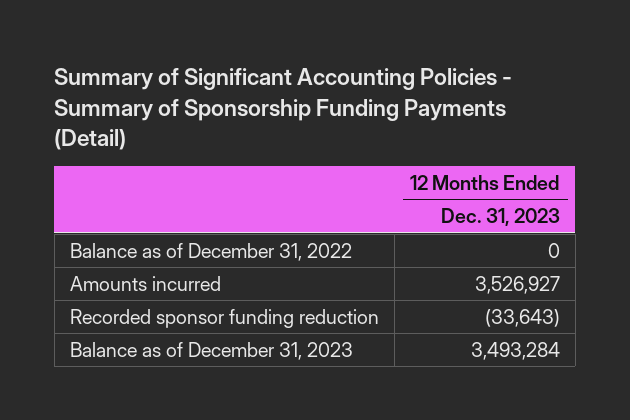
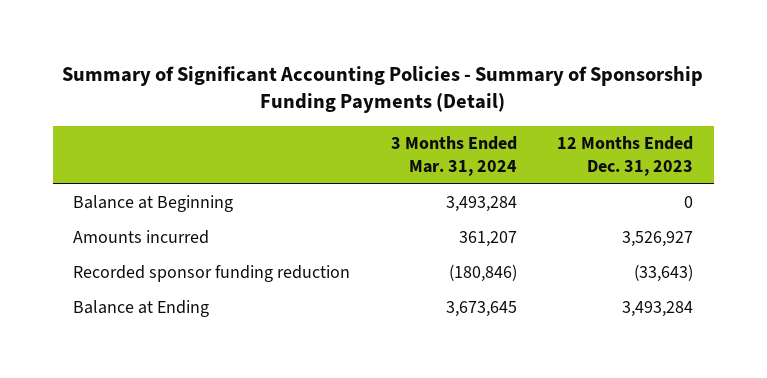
none -> [390,136,517,177] 3 Months Ended Mar. 31, 2024
[70,242,353,261] Balance as of December 31, 2022 -> [73,195,234,213] Balance at Beginning
[70,341,354,360] Balance as of December 31, 2023 -> [73,300,210,318] Balance at Ending

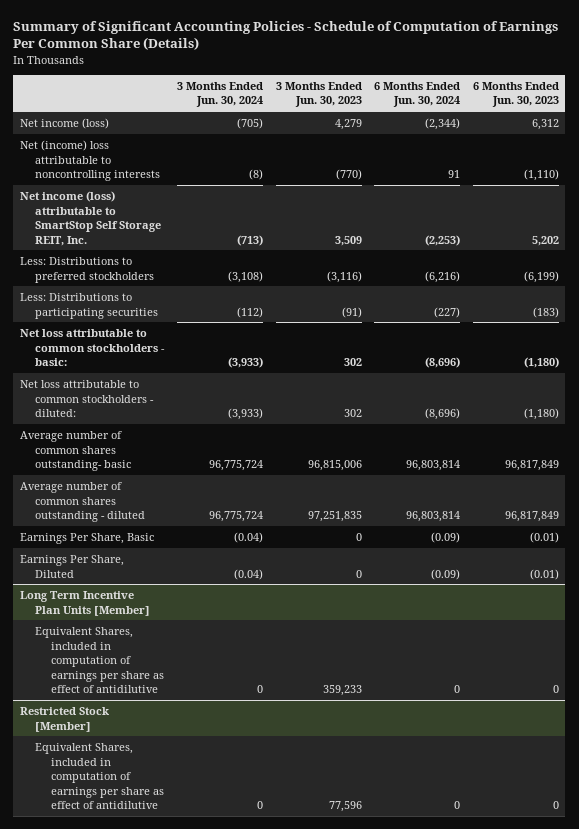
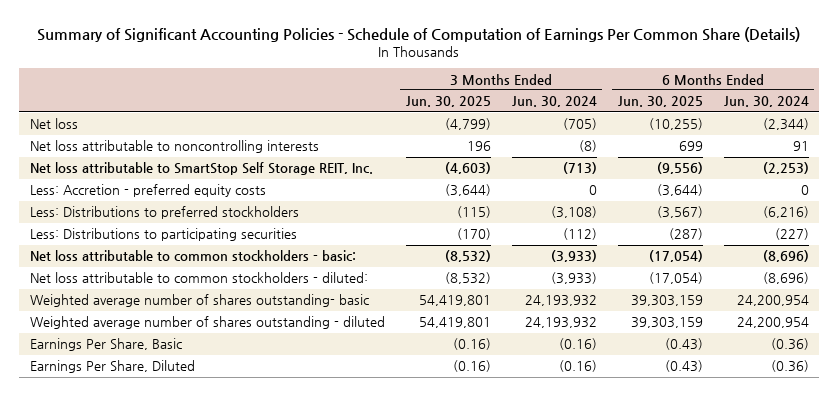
[275,81,362,108] 3 Months Ended Jun. 30, 2023 -> none
[473,81,560,108] 6 Months Ended Jun. 30, 2023 -> none
none -> [405,96,491,108] Jun. 30, 2025
none -> [617,96,703,108] Jun. 30, 2025
[19,117,109,129] Net income (loss) -> [29,118,78,130] Net loss
[19,139,161,182] Net (income) loss attributable to noncontrolling interests -> [29,140,319,154] Net loss attributable to noncontrolling interests
[19,190,162,246] Net income (loss) attributable to SmartStop Self Storage REIT, Inc. -> [29,162,373,176] Net loss attributable to SmartStop Self Storage REIT, Inc.
none -> [29,184,266,198] Less: Accretion - preferred equity costs
[19,590,151,616] Long Term Incentive Plan Units [Member] -> none
[35,626,164,694] Equivalent Shares, included in computation of earnings per share as effect of antidilutive -> none
[19,706,109,732] Restricted Stock [Member] -> none
[35,742,164,810] Equivalent Shares, included in computation of earnings per share as effect of antidilutive -> none
[19,430,132,472] Average number of common shares outstanding- basic -> [29,294,369,308] Weighted average number of shares outstanding- basic
[209,460,264,472] 96,775,724 -> [524,295,597,307] 24,193,932
[406,460,461,472] 96,803,814 -> [736,295,809,307] 24,200,954
[19,481,146,523] Average number of common shares outstanding - diluted -> [29,316,385,330] Weighted average number of shares outstanding - diluted
[209,511,264,523] 96,775,724 -> [524,317,597,329] 24,193,932
[406,511,461,523] 96,803,814 -> [736,317,809,329] 24,200,954
[234,531,264,543] (0.04) -> [558,338,597,351] (0.16)
[431,531,461,543] (0.09) -> [770,338,809,351] (0.36)
[234,568,264,580] (0.04) -> [558,360,597,373] (0.16)
[431,568,461,580] (0.09) -> [770,360,809,373] (0.36)

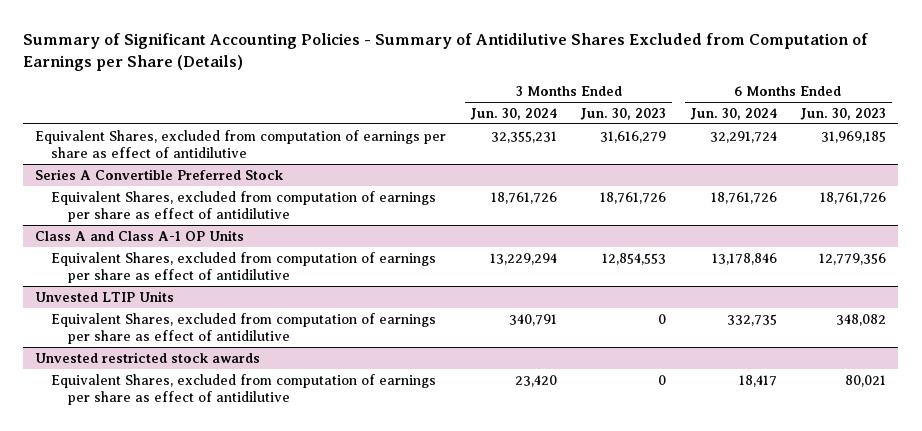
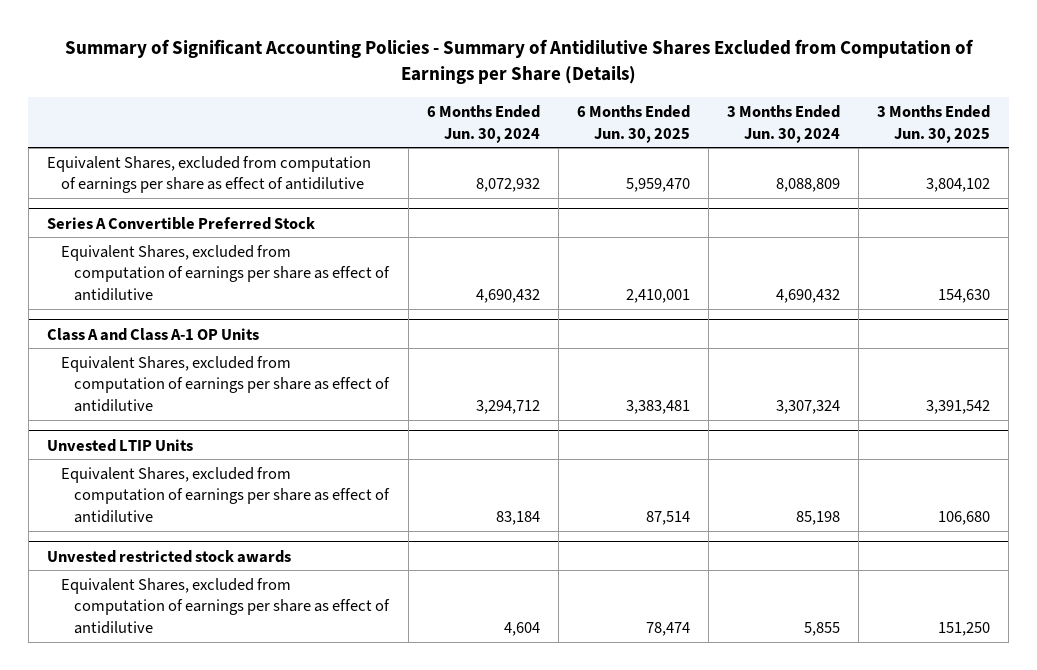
[580,107,667,120] Jun. 30, 2023 -> none
[800,107,887,120] Jun. 30, 2023 -> none
none -> [576,104,690,143] 6 Months Ended Jun. 30, 2025
none -> [877,104,991,143] 3 Months Ended Jun. 30, 2025
[490,130,557,143] 32,355,231 -> [775,178,840,193] 8,088,809
[709,130,777,143] 32,291,724 -> [475,178,540,193] 8,072,932
[490,191,557,204] 18,761,726 -> [775,289,840,304] 4,690,432
[710,191,777,204] 18,761,726 -> [475,289,540,304] 4,690,432
[489,252,557,265] 13,229,294 -> [775,400,840,415] 3,307,324
[711,252,777,265] 13,178,846 -> [475,400,540,415] 3,294,712
[508,313,557,326] 340,791 -> [795,511,840,526] 85,198
[726,313,777,326] 332,735 -> [495,511,540,526] 83,184
[514,374,557,387] 23,420 -> [803,622,840,637] 5,855
[738,374,777,387] 18,417 -> [503,622,540,637] 4,604

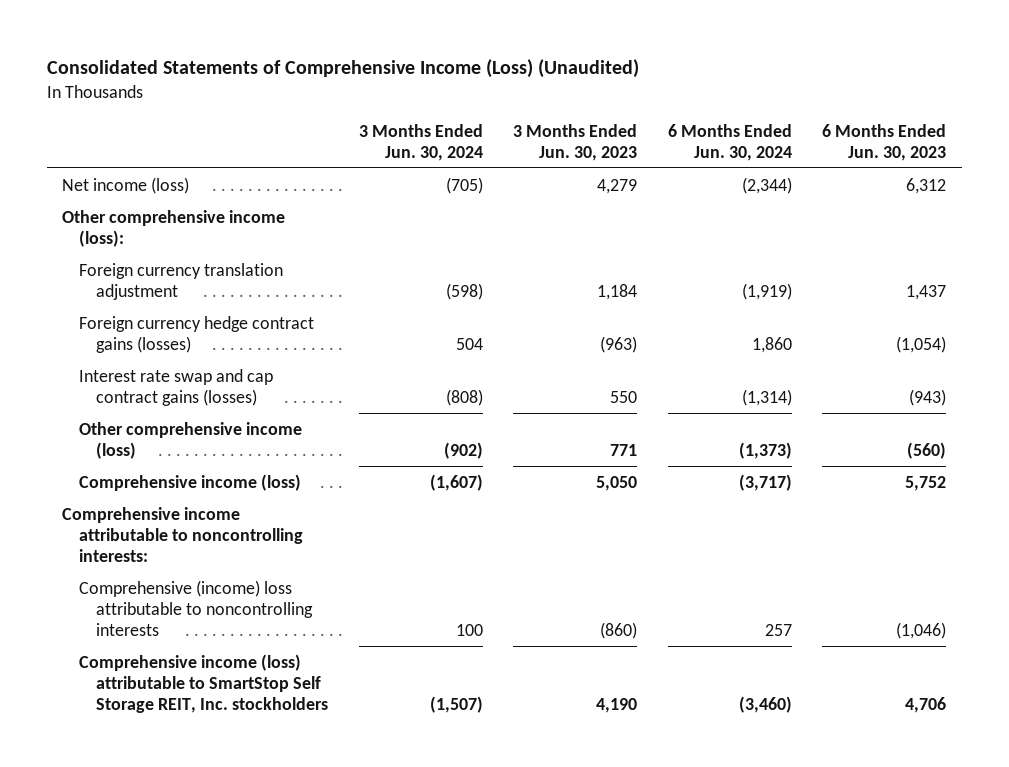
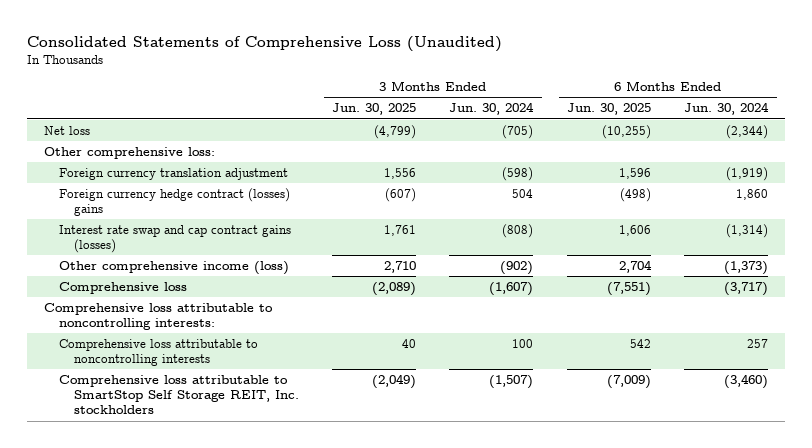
[46,58,639,78] Consolidated Statements of Comprehensive Income (Loss) (Unaudited) -> [27,35,503,52] Consolidated Statements of Comprehensive Loss (Unaudited)
[513,123,638,161] 3 Months Ended Jun. 30, 2023 -> none
[822,123,947,161] 6 Months Ended Jun. 30, 2023 -> none
none -> [332,103,417,116] Jun. 30, 2025
none -> [566,103,651,116] Jun. 30, 2025
[62,176,190,194] Net income (loss) -> [44,125,91,135] Net loss
[62,209,286,247] Other comprehensive income (loss): -> [44,146,216,159] Other comprehensive loss:
[79,315,315,353] Foreign currency hedge contract gains (losses) -> [58,187,290,217] Foreign currency hedge contract (losses) gains
[79,473,302,491] Comprehensive income (loss) -> [58,281,187,294] Comprehensive loss
[62,506,304,562] Comprehensive income attributable to noncontrolling interests: -> [44,302,274,331] Comprehensive loss attributable to noncontrolling interests:
[79,579,314,636] Comprehensive (income) loss attributable to noncontrolling interests -> [58,338,258,367] Comprehensive loss attributable to noncontrolling interests
[79,653,329,713] Comprehensive income (loss) attributable to SmartStop Self Storage REIT, Inc. stockholders -> [58,374,299,415] Comprehensive loss attributable to SmartStop Self Storage REIT, Inc. stockholders

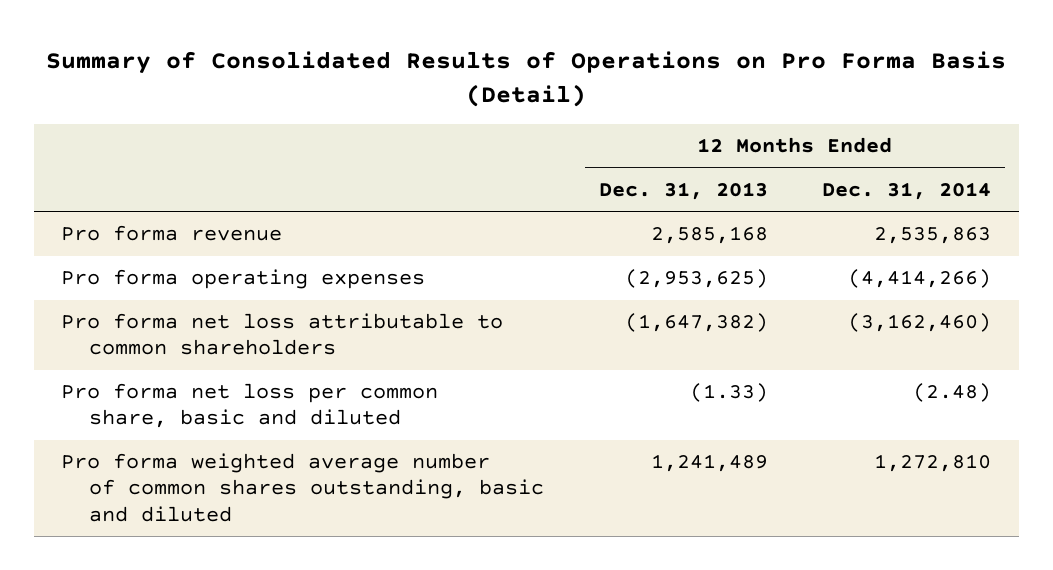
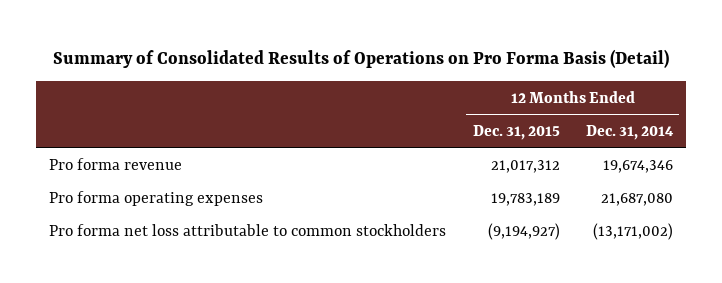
[598,181,768,200] Dec. 31, 2013 -> none
none -> [472,124,560,140] Dec. 31, 2015
[61,383,439,429] Pro forma net loss per common share, basic and diluted -> none
[61,453,544,522] Pro forma weighted average number of common shares outstanding, basic and diluted -> none
[874,227,992,245] 2,535,863 -> [602,159,673,173] 19,674,346
[848,269,992,289] (4,414,266) -> [600,192,673,206] 21,687,080
[61,313,504,356] Pro forma net loss attributable to common shareholders -> [49,223,447,236] Pro forma net loss attributable to common stockholders
[848,313,992,333] (3,162,460) -> [592,222,673,240] (13,171,002)

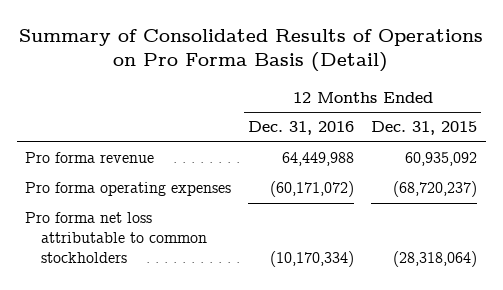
[585,124,674,140] Dec. 31, 2014 -> none
none -> [248,121,355,136] Dec. 31, 2016
[490,159,560,173] 21,017,312 -> [405,152,478,167] 60,935,092
[490,192,560,206] 19,783,189 -> [393,181,478,198] (68,720,237)
[487,222,560,240] (9,194,927) -> [393,251,478,268] (28,318,064)

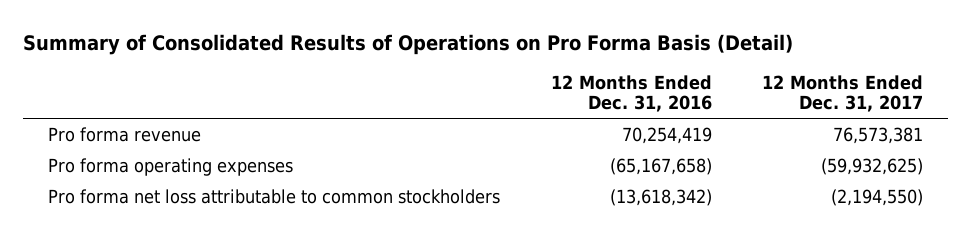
[371,121,478,136] Dec. 31, 2015 -> none
none -> [761,75,923,112] 12 Months Ended Dec. 31, 2017
[282,152,355,167] 64,449,988 -> [621,126,712,144] 70,254,419
[270,181,355,198] (60,171,072) -> [609,157,712,175] (65,167,658)
[270,251,355,268] (10,170,334) -> [609,188,712,206] (13,618,342)

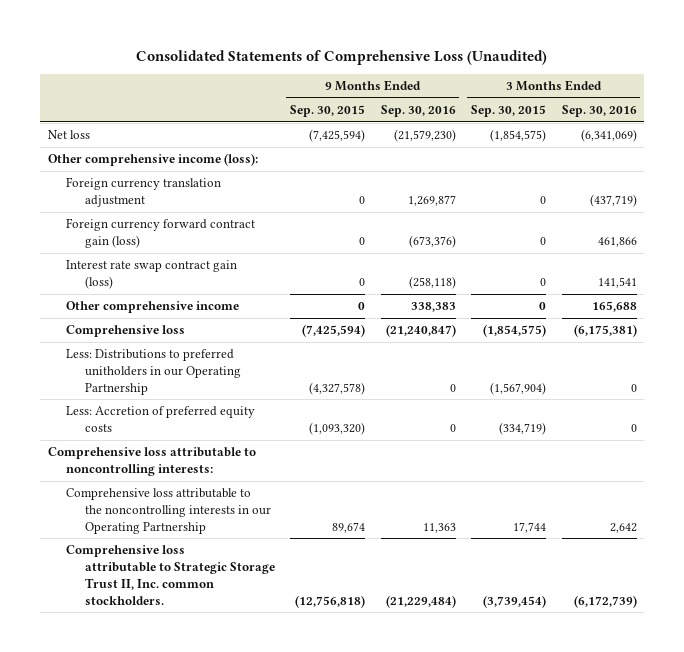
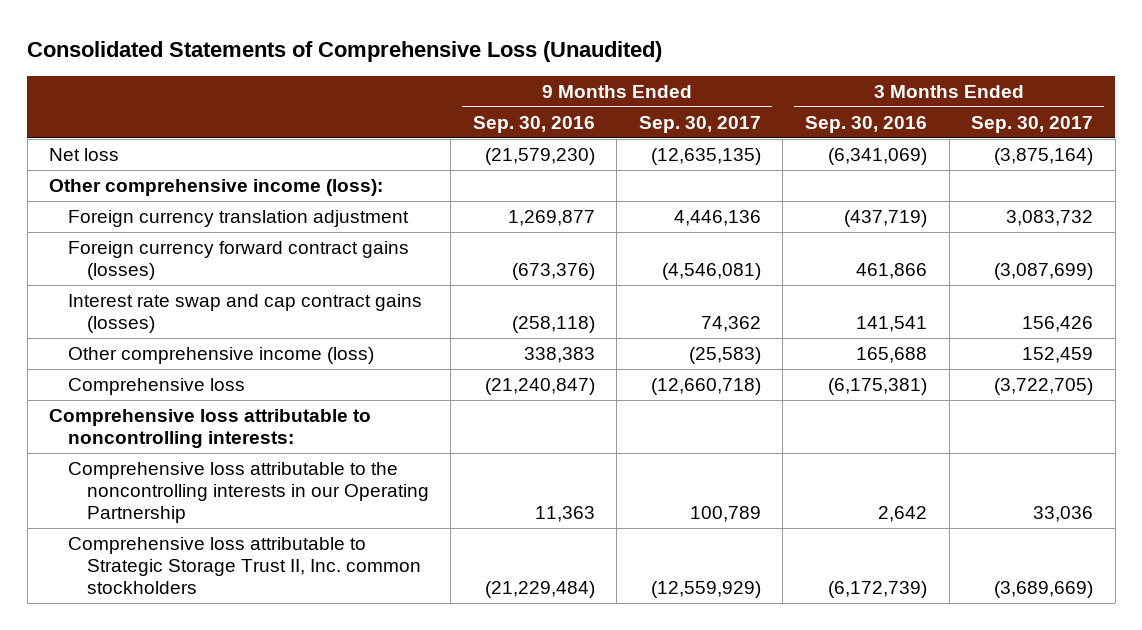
[290,105,366,118] Sep. 30, 2015 -> none
[471,105,547,118] Sep. 30, 2015 -> none
none -> [638,115,761,133] Sep. 30, 2017
none -> [971,115,1094,133] Sep. 30, 2017
[66,218,256,249] Foreign currency forward contract gain (loss) -> [68,240,410,280] Foreign currency forward contract gains (losses)
[66,260,238,290] Interest rate swap contract gain (loss) -> [68,293,423,333] Interest rate swap and cap contract gains (losses)
[66,301,240,314] Other comprehensive income -> [68,346,375,364] Other comprehensive income (loss)
[66,349,241,395] Less: Distributions to preferred unitholders in our Operating Partnership -> none
[66,406,256,433] Less: Accretion of preferred equity costs -> none
[66,545,275,605] Comprehensive loss attributable to Strategic Storage Trust II, Inc. common stockholders. -> [68,536,421,595] Comprehensive loss attributable to Strategic Storage Trust II, Inc. common stockholders

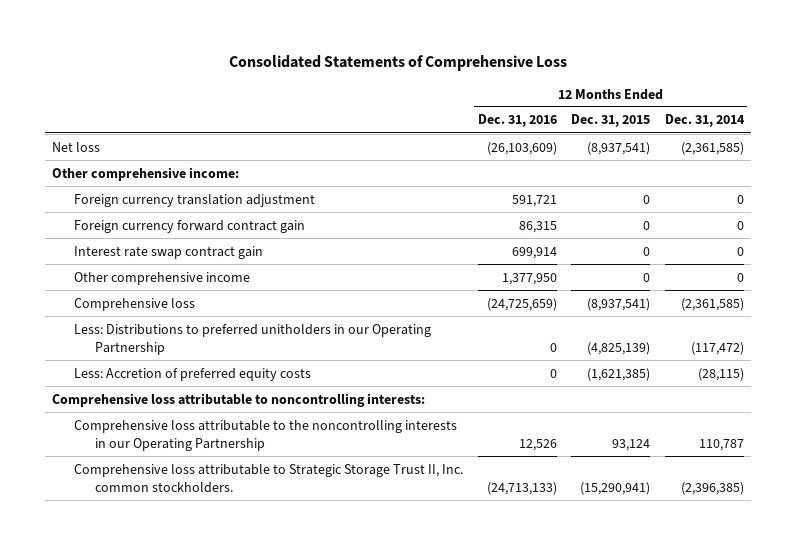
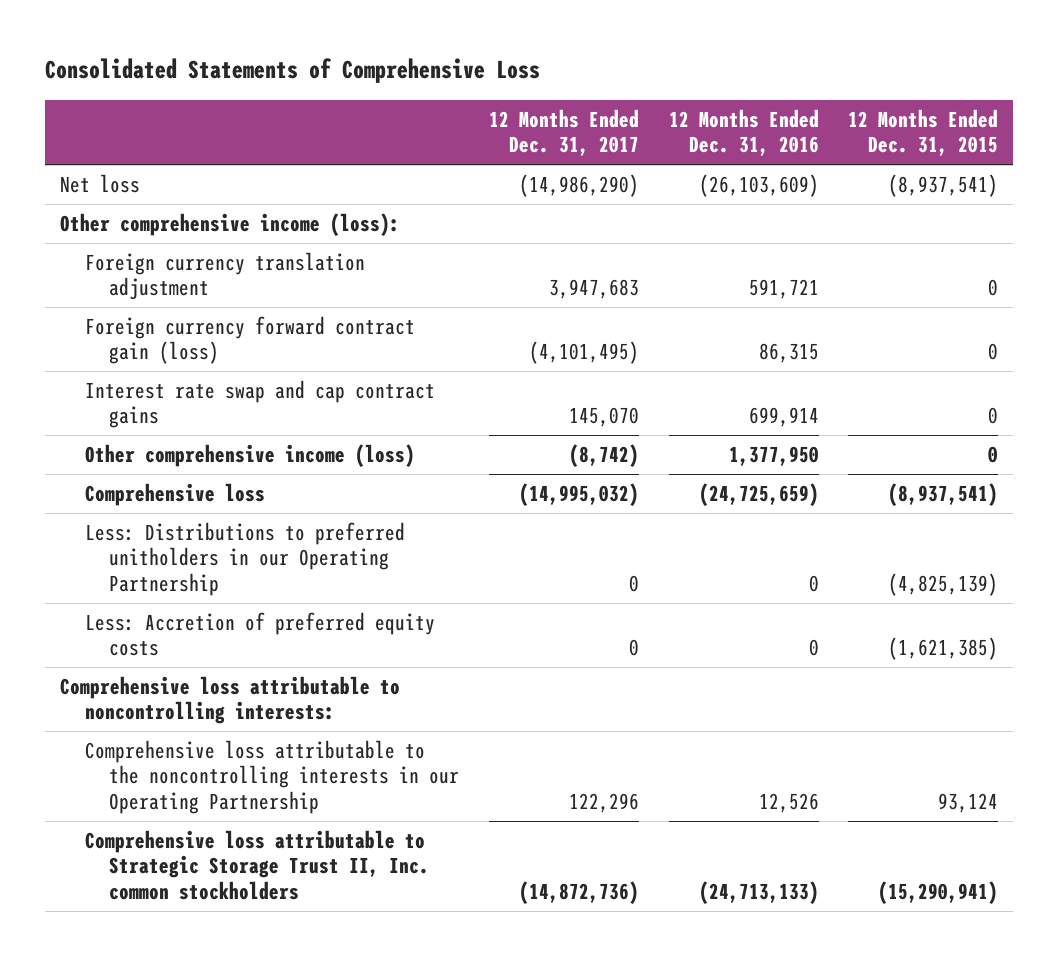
[664,114,745,128] Dec. 31, 2014 -> none
none -> [489,108,640,157] 12 Months Ended Dec. 31, 2017
[52,166,240,181] Other comprehensive income: -> [60,212,401,236] Other comprehensive income (loss):
[73,219,305,233] Foreign currency forward contract gain -> [84,315,415,365] Foreign currency forward contract gain (loss)
[73,245,263,259] Interest rate swap contract gain -> [84,379,435,429] Interest rate swap and cap contract gains
[73,271,250,285] Other comprehensive income -> [84,443,415,467] Other comprehensive income (loss)
[73,463,463,493] Comprehensive loss attributable to Strategic Storage Trust II, Inc. common stockholders. -> [84,829,430,900] Comprehensive loss attributable to Strategic Storage Trust II, Inc. common stockholders

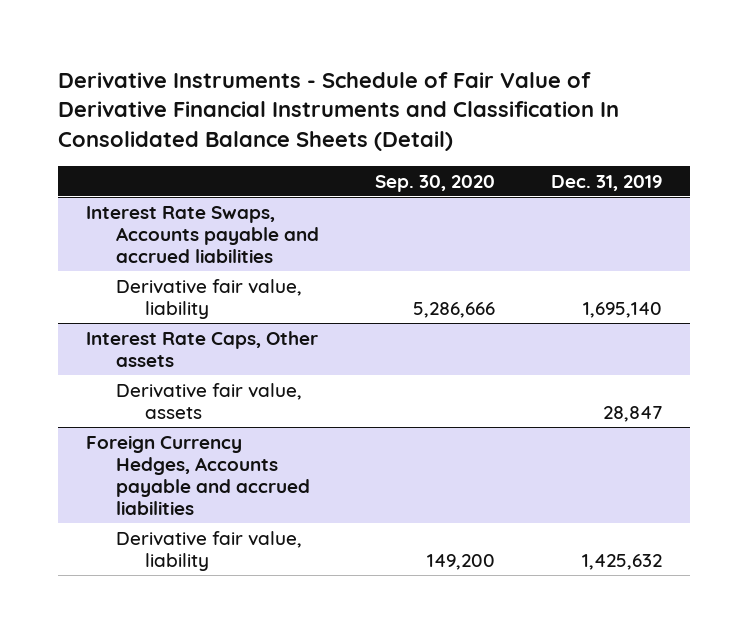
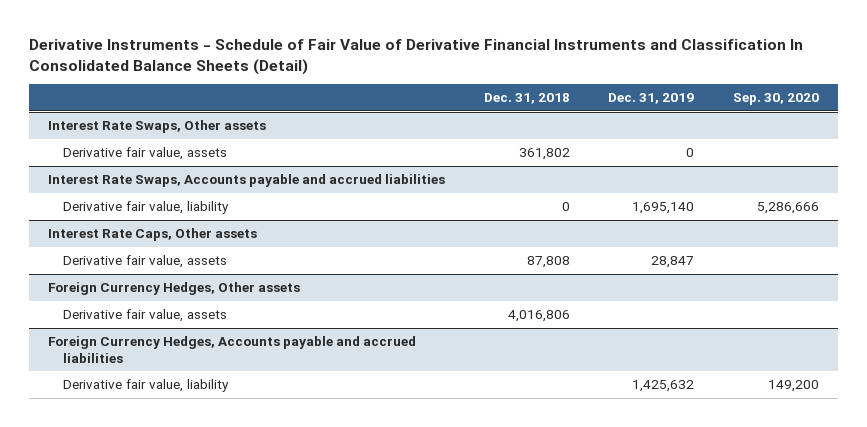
none -> [483,93,570,105] Dec. 31, 2018
none -> [48,120,267,134] Interest Rate Swaps, Other assets
none -> [62,147,227,161] Derivative fair value, assets
none -> [48,282,301,296] Foreign Currency Hedges, Other assets
none -> [62,309,227,323] Derivative fair value, assets

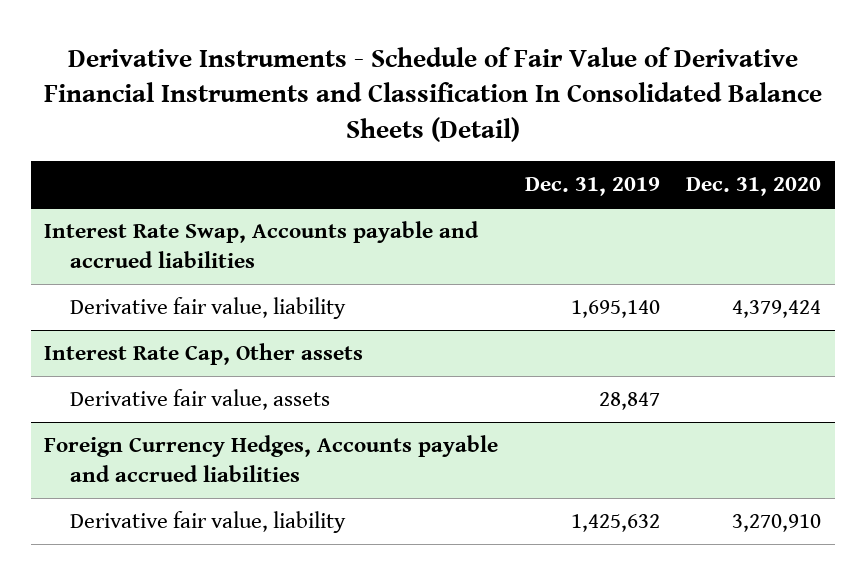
[483,93,570,105] Dec. 31, 2018 -> none
[732,93,819,106] Sep. 30, 2020 -> none
none -> [686,177,822,197] Dec. 31, 2020
[48,120,267,134] Interest Rate Swaps, Other assets -> none
[62,147,227,161] Derivative fair value, assets -> none
[48,174,446,188] Interest Rate Swaps, Accounts payable and accrued liabilities -> [44,221,480,268] Interest Rate Swap, Accounts payable and accrued liabilities
[48,228,258,242] Interest Rate Caps, Other assets -> [44,343,364,366] Interest Rate Cap, Other assets
[48,282,301,296] Foreign Currency Hedges, Other assets -> none
[62,309,227,323] Derivative fair value, assets -> none

